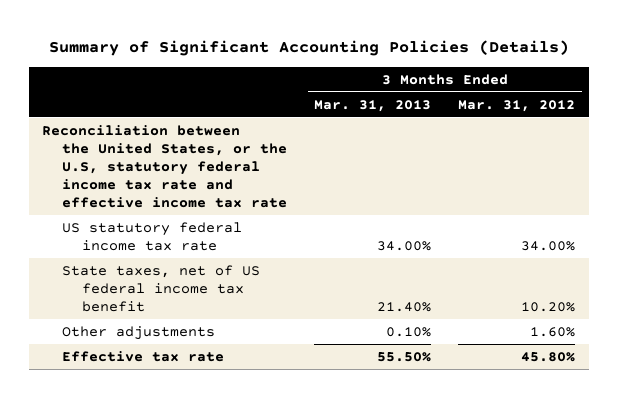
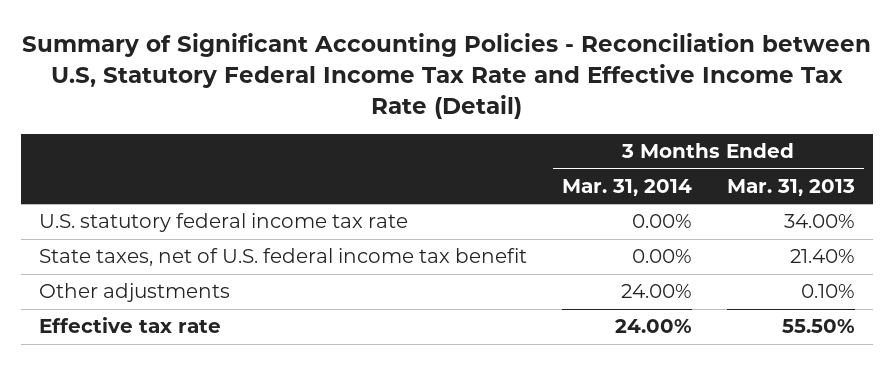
[48,39,569,56] Summary of Significant Accounting Policies (Details) -> [21,33,871,120] Summary of Significant Accounting Policies - Reconciliation between U.S, Statutory Federal Income Tax Rate and Effective Income Tax Rate (Detail)
[458,99,576,112] Mar. 31, 2012 -> none
none -> [561,178,692,196] Mar. 31, 2014
[42,124,288,208] Reconciliation between the United States, or the U.S, statutory federal income tax rate and effective income tax rate -> none
[62,221,243,251] US statutory federal income tax rate -> [38,213,408,233] U.S. statutory federal income tax rate
[62,264,261,312] State taxes, net of US federal income tax benefit -> [38,248,527,267] State taxes, net of U.S. federal income tax benefit

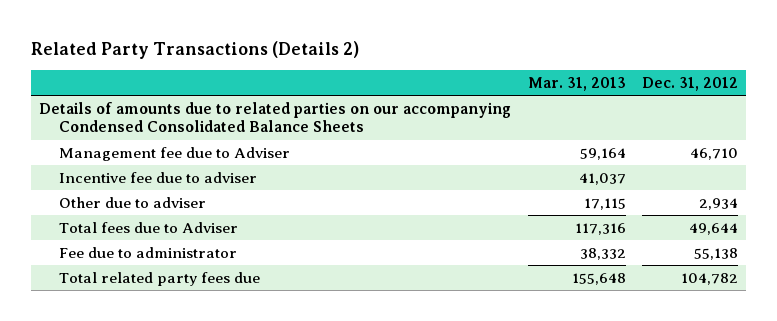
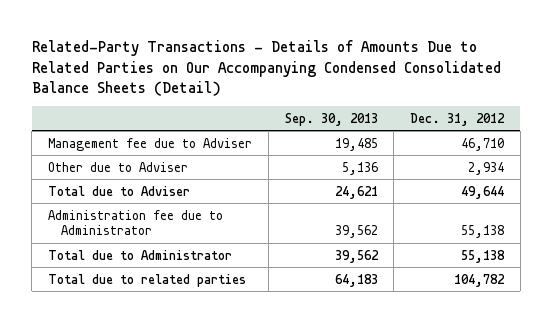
[31,40,360,59] Related Party Transactions (Details 2) -> [31,40,501,96] Related-Party Transactions - Details of Amounts Due to Related Parties on Our Accompanying Condensed Consolidated Balance Sheets (Detail)
[527,76,626,91] Mar. 31, 2013 -> none
none -> [284,112,378,126] Sep. 30, 2013
[39,101,512,133] Details of amounts due to related parties on our accompanying Condensed Consolidated Balance Sheets -> none
[59,171,258,183] Incentive fee due to adviser -> none
[59,196,207,208] Other due to adviser -> [48,161,189,172] Other due to Adviser
[59,221,239,233] Total fees due to Adviser -> [48,185,191,196] Total due to Adviser
none -> [48,209,224,236] Administration fee due to Administrator
[59,246,238,258] Fee due to administrator -> [48,249,233,260] Total due to Administrator
[59,271,261,286] Total related party fees due -> [48,273,247,287] Total due to related parties

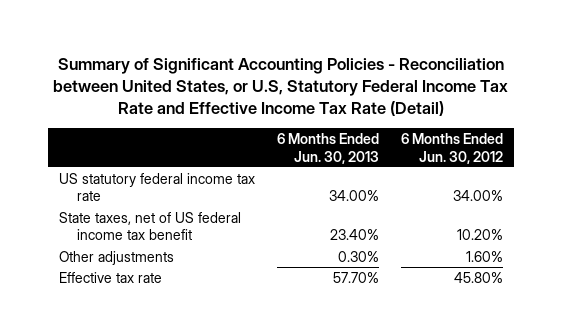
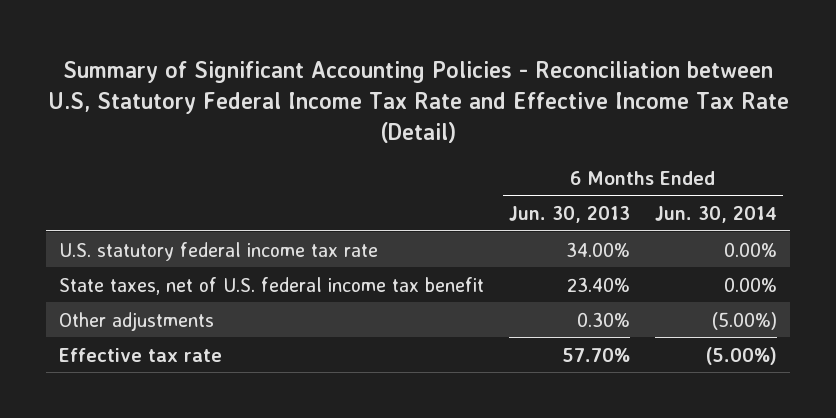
[52,58,508,117] Summary of Significant Accounting Policies - Reconciliation between United States, or U.S, Statutory Federal Income Tax Rate and Effective Income Tax Rate (Detail) -> [47,60,789,144] Summary of Significant Accounting Policies - Reconciliation between U.S, Statutory Federal Income Tax Rate and Effective Income Tax Rate (Detail)
[400,133,503,164] 6 Months Ended Jun. 30, 2012 -> none
none -> [655,206,778,224] Jun. 30, 2014
[58,172,255,202] US statutory federal income tax rate -> [58,241,378,261] U.S. statutory federal income tax rate
[58,211,241,241] State taxes, net of US federal income tax benefit -> [58,276,484,295] State taxes, net of U.S. federal income tax benefit

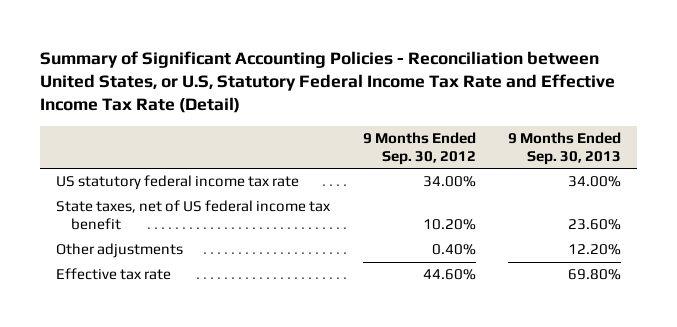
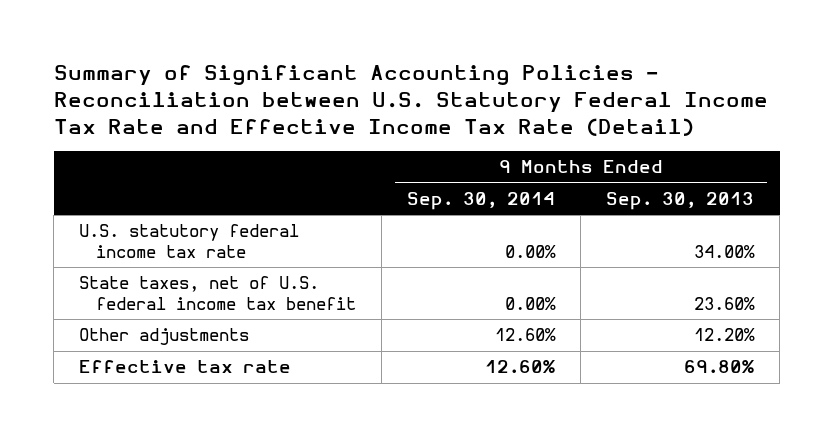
[40,50,616,114] Summary of Significant Accounting Policies - Reconciliation between United States, or U.S, Statutory Federal Income Tax Rate and Effective Income Tax Rate (Detail) -> [53,65,768,136] Summary of Significant Accounting Policies - Reconciliation between U.S. Statutory Federal Income Tax Rate and Effective Income Tax Rate (Detail)
[362,132,476,165] 9 Months Ended Sep. 30, 2012 -> none
none -> [407,192,556,211] Sep. 30, 2014
[56,175,300,191] US statutory federal income tax rate -> [79,224,300,259] U.S. statutory federal income tax rate
[56,200,332,231] State taxes, net of US federal income tax benefit -> [79,276,357,311] State taxes, net of U.S. federal income tax benefit

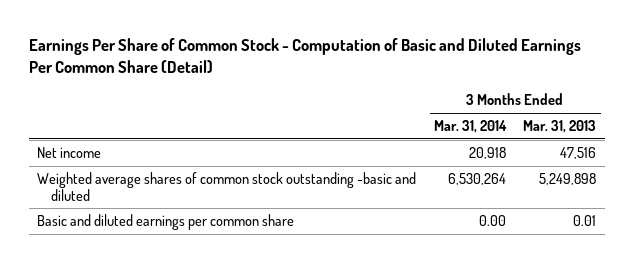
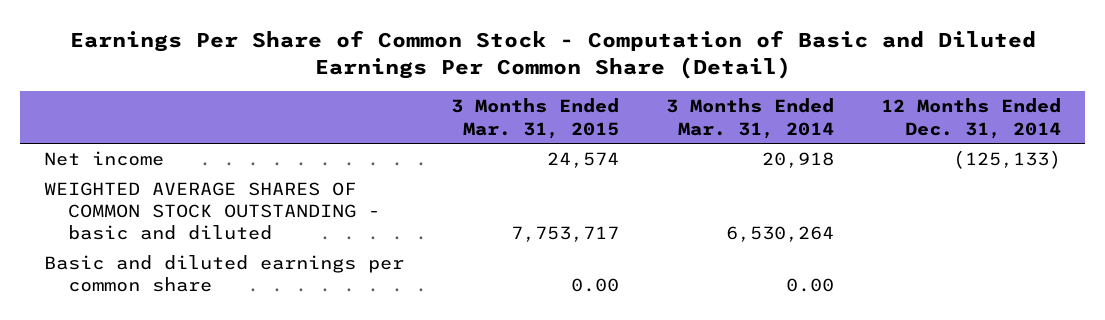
[523,120,597,134] Mar. 31, 2013 -> none
none -> [450,98,619,139] 3 Months Ended Mar. 31, 2015
none -> [881,98,1062,139] 12 Months Ended Dec. 31, 2014
[37,172,417,201] Weighted average shares of common stock outstanding -basic and diluted -> [43,181,380,241] WEIGHTED AVERAGE SHARES OF COMMON STOCK OUTSTANDING - basic and diluted

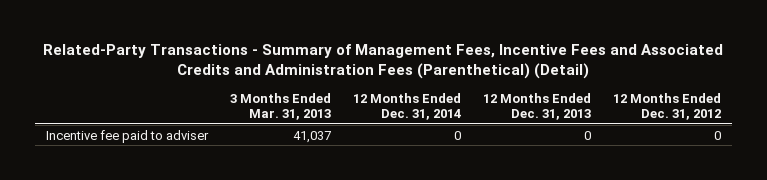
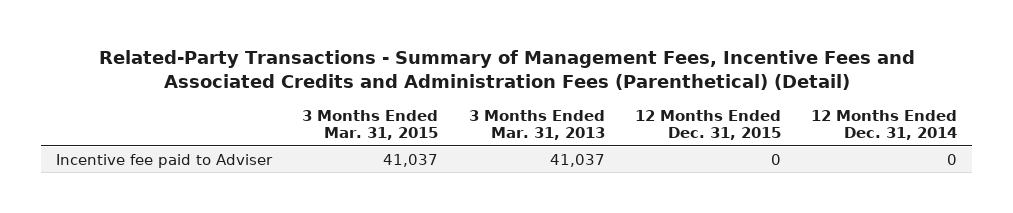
[483,93,592,121] 12 Months Ended Dec. 31, 2013 -> none
[613,93,722,121] 12 Months Ended Dec. 31, 2012 -> none
none -> [302,109,439,141] 3 Months Ended Mar. 31, 2015
none -> [634,109,781,141] 12 Months Ended Dec. 31, 2015
[45,129,209,143] Incentive fee paid to adviser -> [56,154,274,169] Incentive fee paid to Adviser

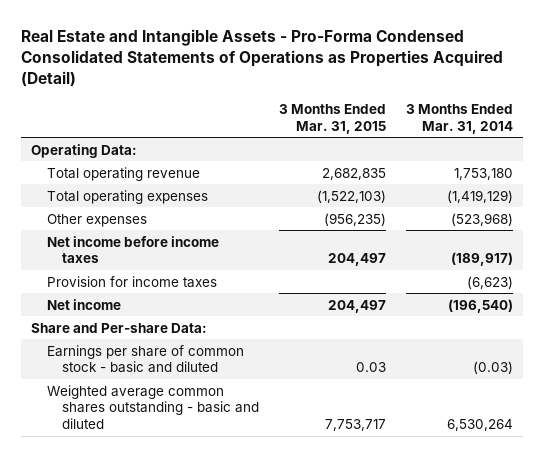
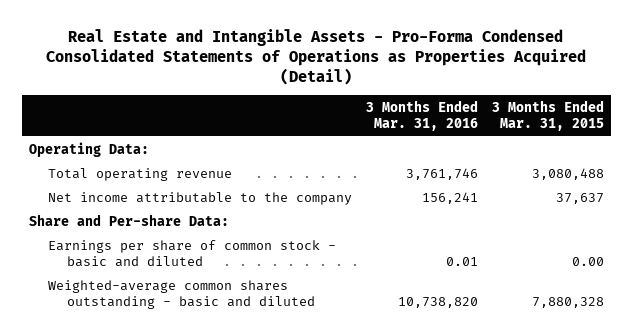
[405,103,513,134] 3 Months Ended Mar. 31, 2014 -> none
none -> [366,99,479,132] 3 Months Ended Mar. 31, 2016
[46,189,208,204] Total operating expenses -> none
[46,213,147,227] Other expenses -> none
[46,235,219,264] Net income before income taxes -> none
[46,275,217,288] Provision for income taxes -> none
[321,167,386,180] 2,682,835 -> [532,167,605,180] 3,080,488
[46,298,121,310] Net income -> [48,191,353,205] Net income attributable to the company
[327,299,386,313] 204,497 -> [556,192,605,204] 37,637
[355,362,386,373] 0.03 -> [572,256,605,266] 0.00
[46,384,259,430] Weighted average common shares outstanding - basic and diluted -> [48,279,316,309] Weighted-average common shares outstanding - basic and diluted
[324,419,386,432] 7,753,717 -> [532,296,605,308] 7,880,328

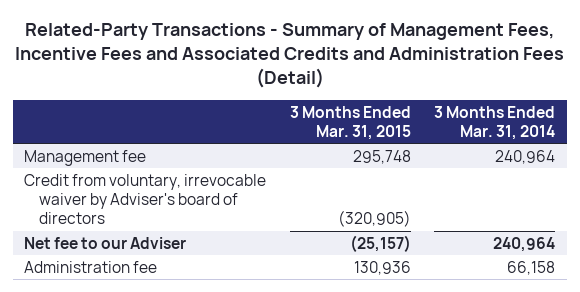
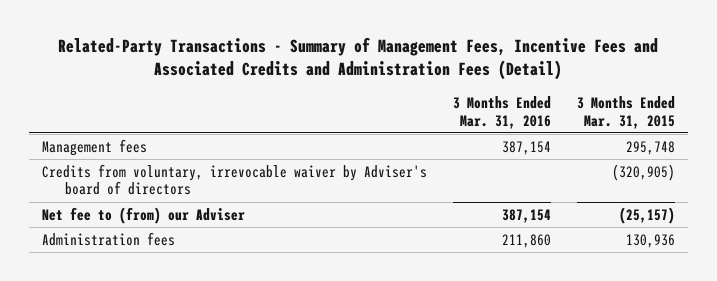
[434,105,556,140] 3 Months Ended Mar. 31, 2014 -> none
none -> [452,95,551,129] 3 Months Ended Mar. 31, 2016
[24,149,147,166] Management fee -> [41,138,147,156] Management fees
[24,173,267,225] Credit from voluntary, irrevocable waiver by Adviser's board of directors -> [41,163,427,196] Credits from voluntary, irrevocable waiver by Adviser's board of directors
[24,236,187,249] Net fee to our Adviser -> [41,206,245,224] Net fee to (from) our Adviser
[24,260,158,273] Administration fee -> [41,231,175,246] Administration fees

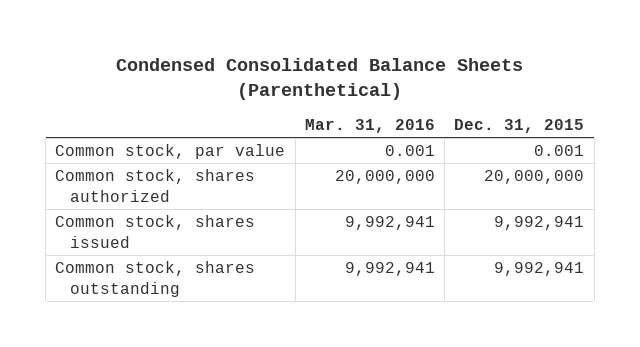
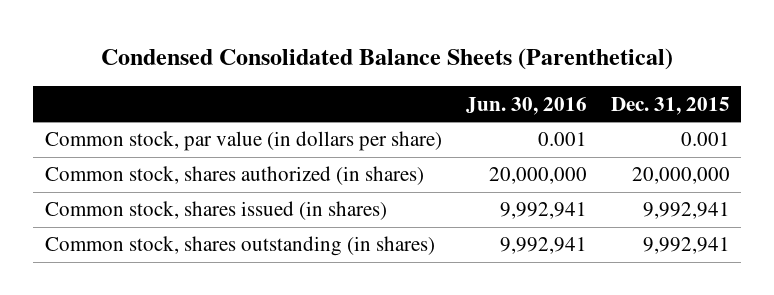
[304,119,435,134] Mar. 31, 2016 -> none
none -> [465,96,587,115] Jun. 30, 2016
[55,144,286,160] Common stock, par value -> [44,131,442,152] Common stock, par value (in dollars per share)
[55,169,256,202] Common stock, shares authorized -> [44,166,424,186] Common stock, shares authorized (in shares)
[55,215,256,248] Common stock, shares issued -> [44,201,387,221] Common stock, shares issued (in shares)
[55,261,256,297] Common stock, shares outstanding -> [44,236,435,257] Common stock, shares outstanding (in shares)

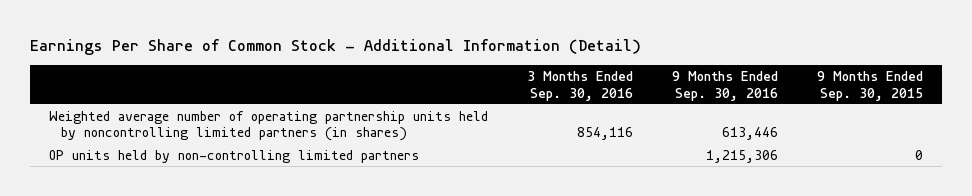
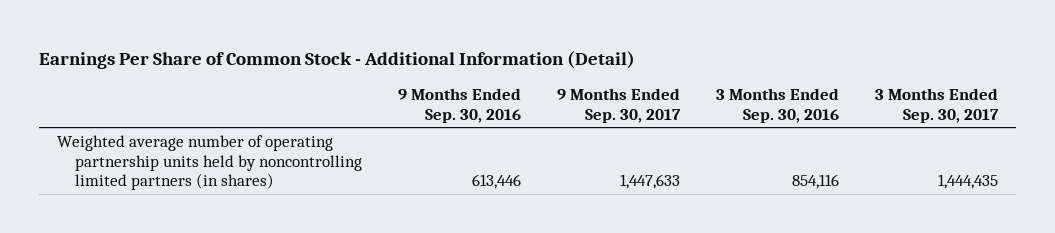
[816,71,923,101] 9 Months Ended Sep. 30, 2015 -> none
none -> [557,87,682,123] 9 Months Ended Sep. 30, 2017
none -> [875,87,1000,123] 3 Months Ended Sep. 30, 2017
[49,149,420,163] OP units held by non-controlling limited partners -> none

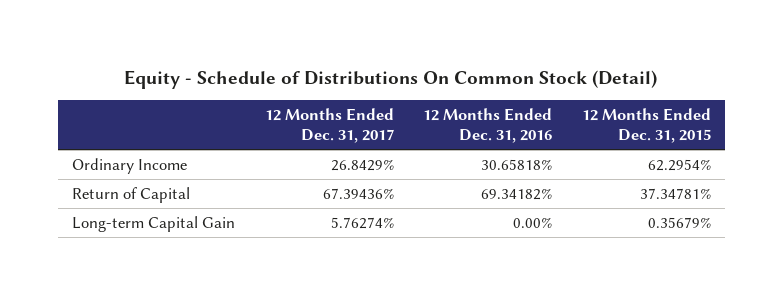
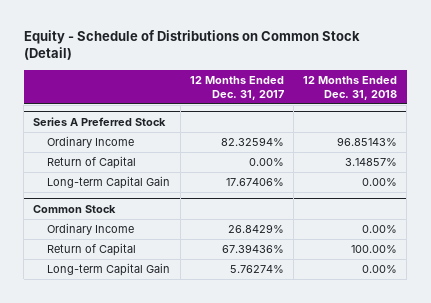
[124,69,658,89] Equity - Schedule of Distributions On Common Stock (Detail) -> [23,29,360,61] Equity - Schedule of Distributions on Common Stock (Detail)
[423,108,553,144] 12 Months Ended Dec. 31, 2016 -> none
[581,108,711,144] 12 Months Ended Dec. 31, 2015 -> none
none -> [303,75,398,100] 12 Months Ended Dec. 31, 2018
none -> [33,117,167,127] Series A Preferred Stock
none -> [47,136,135,149] Ordinary Income
none -> [47,156,137,170] Return of Capital
none -> [47,176,171,190] Long-term Capital Gain
none -> [33,205,117,214] Common Stock

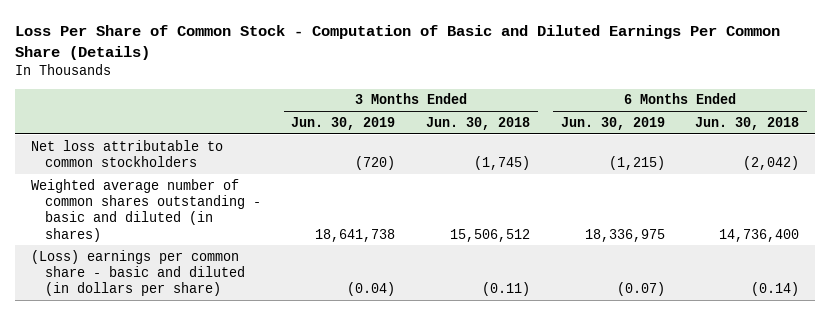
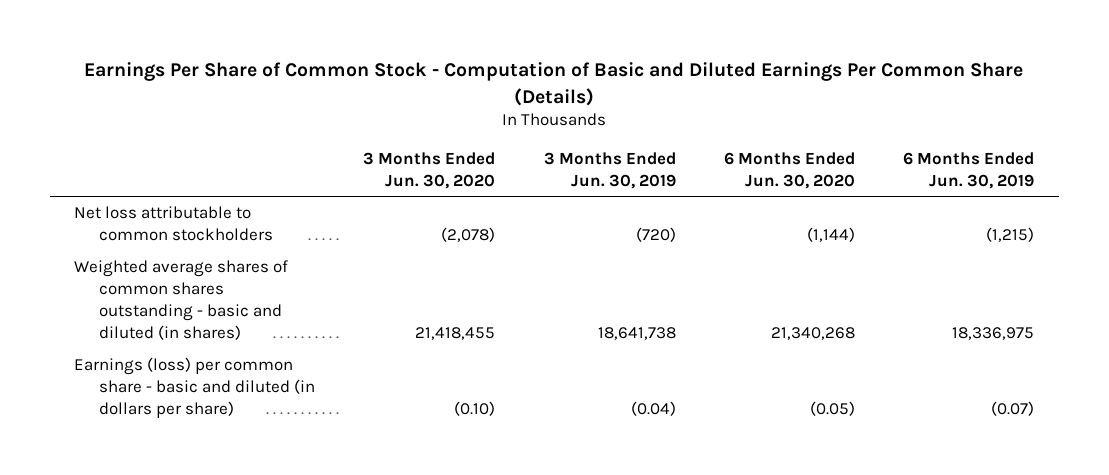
[15,25,781,60] Loss Per Share of Common Stock - Computation of Basic and Diluted Earnings Per Common Share (Details) -> [84,62,1024,106] Earnings Per Share of Common Stock - Computation of Basic and Diluted Earnings Per Common Share (Details)
[425,116,530,130] Jun. 30, 2018 -> none
[695,116,800,130] Jun. 30, 2018 -> none
none -> [363,151,496,189] 3 Months Ended Jun. 30, 2020
none -> [724,151,856,189] 6 Months Ended Jun. 30, 2020
[30,178,261,242] Weighted average number of common shares outstanding - basic and diluted (in shares) -> [74,260,289,341] Weighted average shares of common shares outstanding - basic and diluted (in shares)
[30,249,245,297] (Loss) earnings per common share - basic and diluted (in dollars per share) -> [74,357,316,419] Earnings (loss) per common share - basic and diluted (in dollars per share)

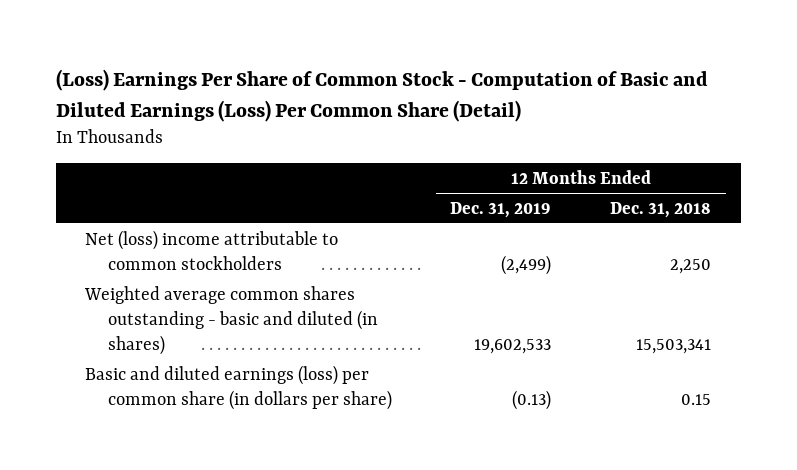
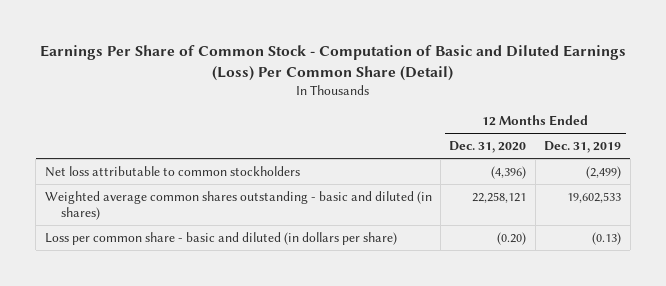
[55,69,708,122] (Loss) Earnings Per Share of Common Stock - Computation of Basic and Diluted Earnings (Loss) Per Common Share (Detail) -> [39,45,626,81] Earnings Per Share of Common Stock - Computation of Basic and Diluted Earnings (Loss) Per Common Share (Detail)
[610,201,712,218] Dec. 31, 2018 -> none
none -> [449,140,527,153] Dec. 31, 2020
[85,229,339,270] Net (loss) income attributable to common stockholders -> [44,165,300,177] Net loss attributable to common stockholders
[85,364,392,410] Basic and diluted earnings (loss) per common share (in dollars per share) -> [44,231,397,245] Loss per common share - basic and diluted (in dollars per share)

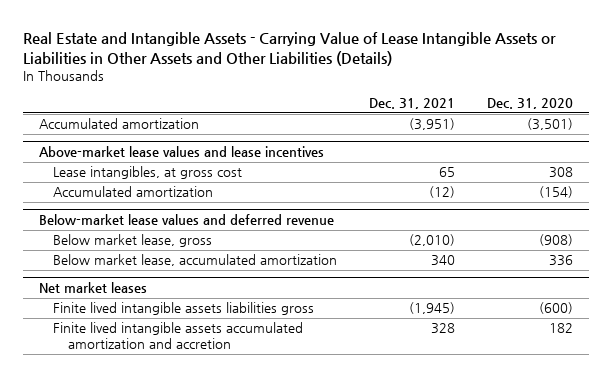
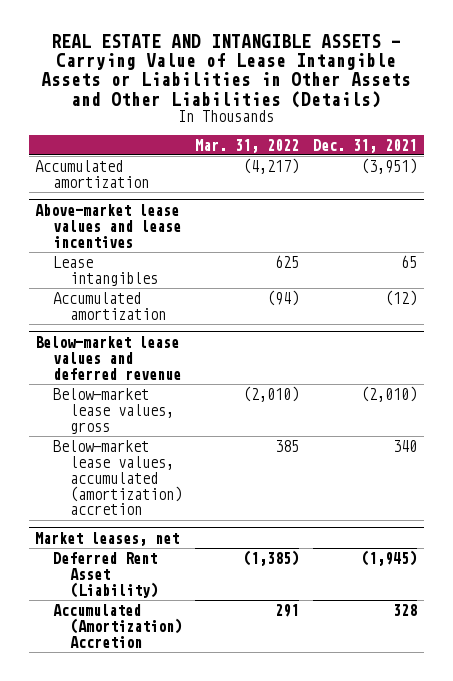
[22,31,556,66] Real Estate and Intangible Assets - Carrying Value of Lease Intangible Assets or Liabilities in Other Assets and Other Liabilities (Details) -> [41,33,412,108] REAL ESTATE AND INTANGIBLE ASSETS - Carrying Value of Lease Intangible Assets or Liabilities in Other Assets and Other Liabilities (Details)
[487,98,574,110] Dec. 31, 2020 -> none
none -> [195,138,300,153] Mar. 31, 2022
[53,166,243,180] Lease intangibles, at gross cost -> [52,255,158,286] Lease intangibles
[53,234,213,248] Below market lease, gross -> [52,387,174,434] Below-market lease values, gross
[53,254,338,267] Below market lease, accumulated amortization -> [52,439,182,516] Below-market lease values, accumulated (amortization) accretion
[38,282,147,294] Net market leases -> [35,531,180,546] Market leases, net
[53,302,315,316] Finite lived intangible assets liabilities gross -> [52,551,158,598] Deferred Rent Asset (Liability)
[53,322,304,350] Finite lived intangible assets accumulated amortization and accretion -> [52,603,182,648] Accumulated (Amortization) Accretion

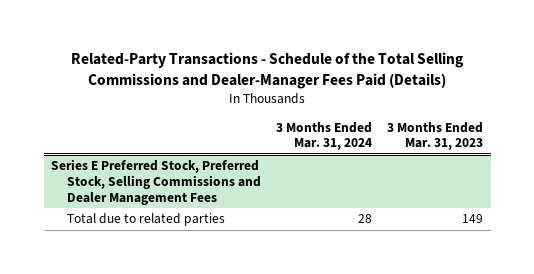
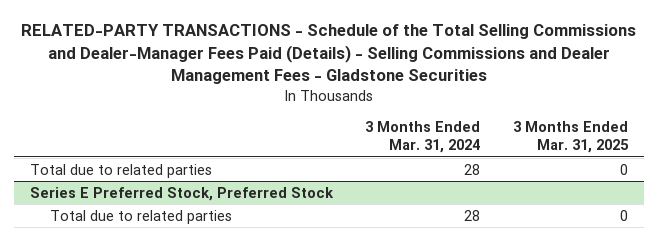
[71,52,465,89] Related-Party Transactions - Schedule of the Total Selling Commissions and Dealer-Manager Fees Paid (Details) -> [20,24,636,85] RELATED-PARTY TRANSACTIONS - Schedule of the Total Selling Commissions and Dealer-Manager Fees Paid (Details) - Selling Commissions and Dealer Management Fees - Gladstone Securities
[387,121,484,151] 3 Months Ended Mar. 31, 2023 -> none
none -> [512,121,629,154] 3 Months Ended Mar. 31, 2025
[50,159,262,205] Series E Preferred Stock, Preferred Stock, Selling Commissions and Dealer Management Fees -> none
none -> [29,186,334,201] Series E Preferred Stock, Preferred Stock
none -> [49,209,232,224] Total due to related parties

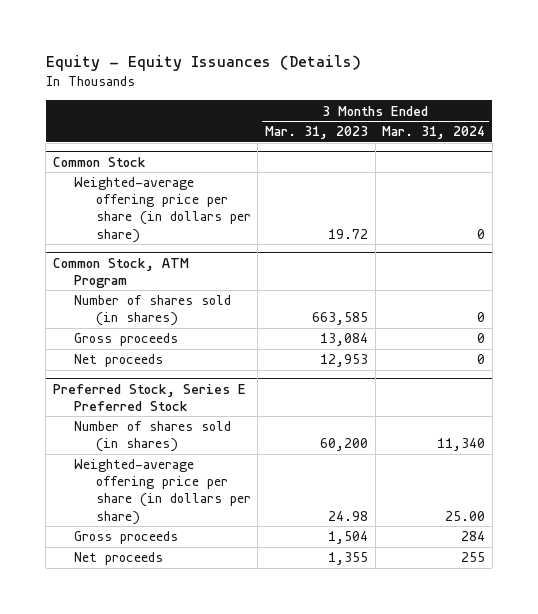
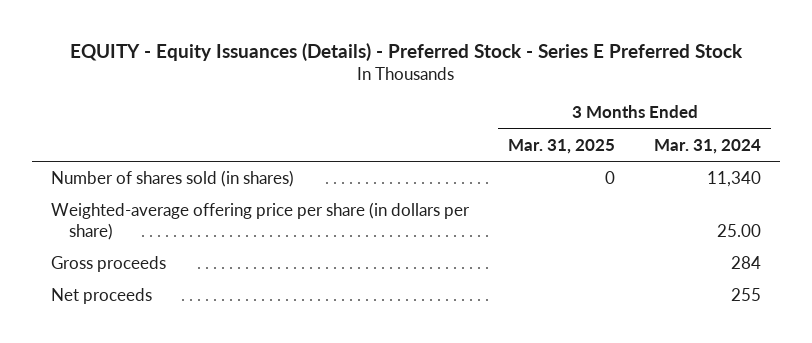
[45,55,361,72] Equity - Equity Issuances (Details) -> [70,42,744,61] EQUITY - Equity Issuances (Details) - Preferred Stock - Series E Preferred Stock
[265,126,369,140] Mar. 31, 2023 -> none
none -> [508,138,616,154] Mar. 31, 2025
[52,156,146,167] Common Stock -> none
[74,177,251,243] Weighted-average offering price per share (in dollars per share) -> none
[52,257,189,288] Common Stock, ATM Program -> none
[74,295,232,327] Number of shares sold (in shares) -> none
[74,333,179,347] Gross proceeds -> none
[74,354,164,368] Net proceeds -> none
[52,383,246,411] Preferred Stock, Series E Preferred Stock -> none

